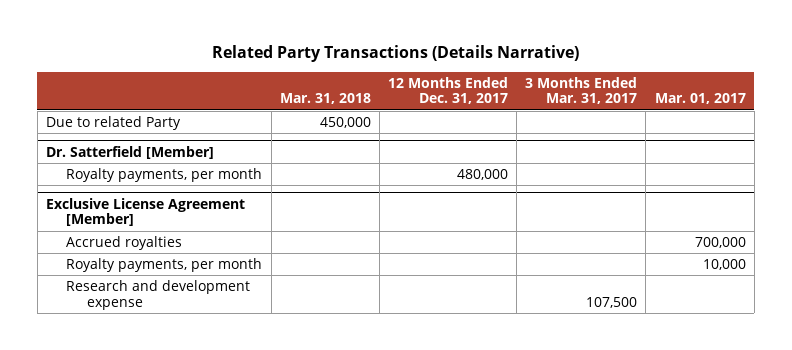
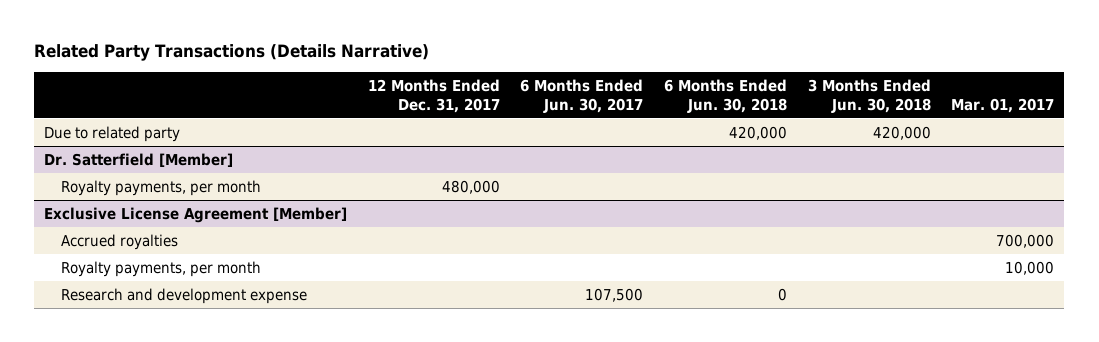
[279,93,371,105] Mar. 31, 2018 -> none
[525,76,638,105] 3 Months Ended Mar. 31, 2017 -> none
none -> [520,78,644,113] 6 Months Ended Jun. 30, 2017
none -> [664,78,788,113] 6 Months Ended Jun. 30, 2018
none -> [807,78,931,113] 3 Months Ended Jun. 30, 2018
[46,115,182,130] Due to related Party -> [44,126,181,143] Due to related party

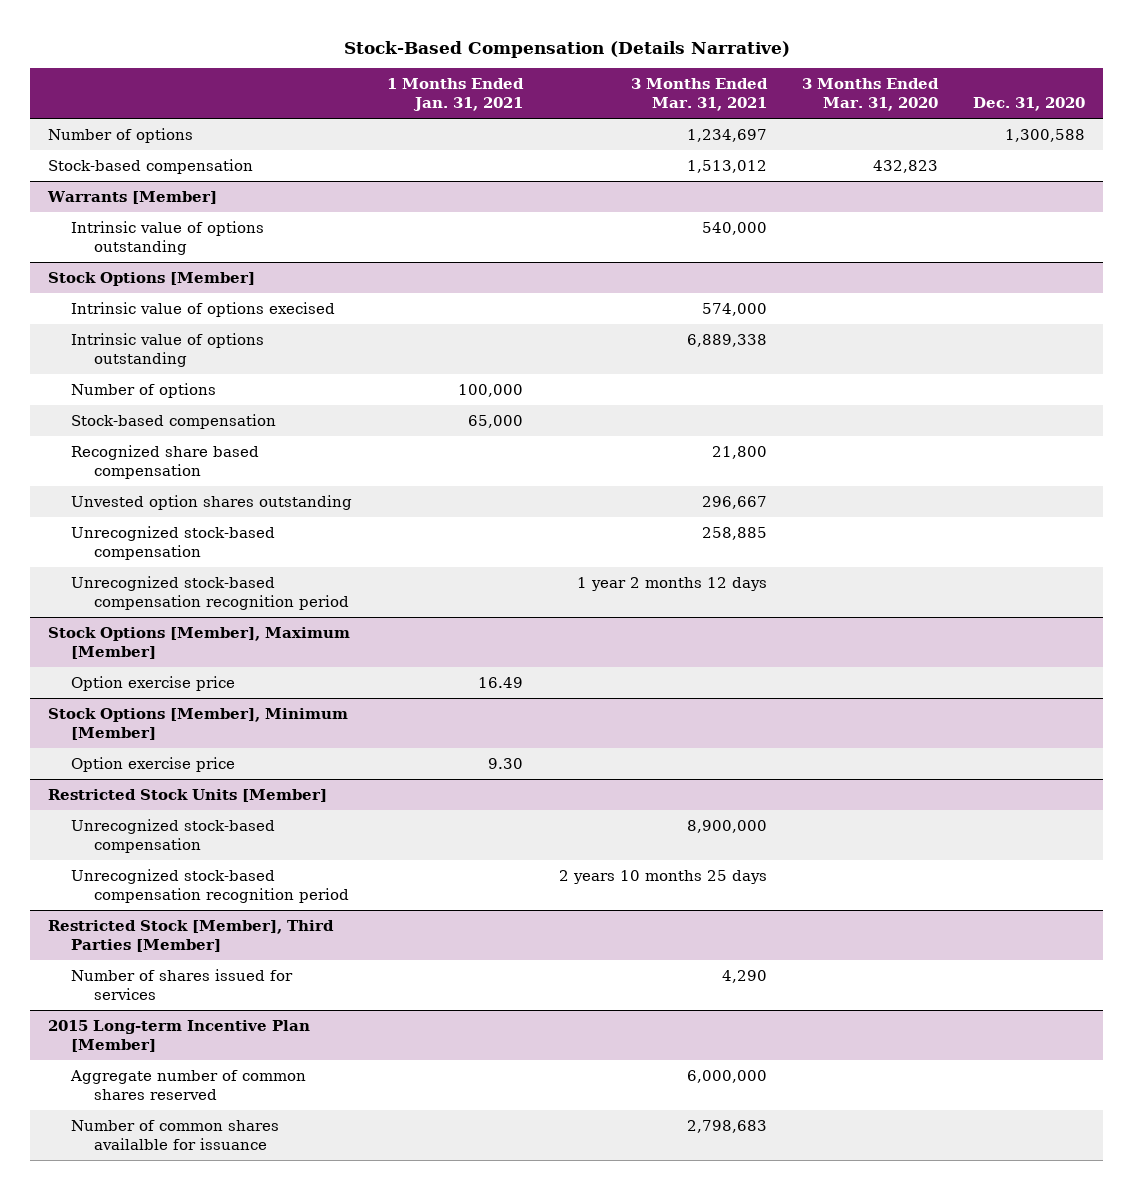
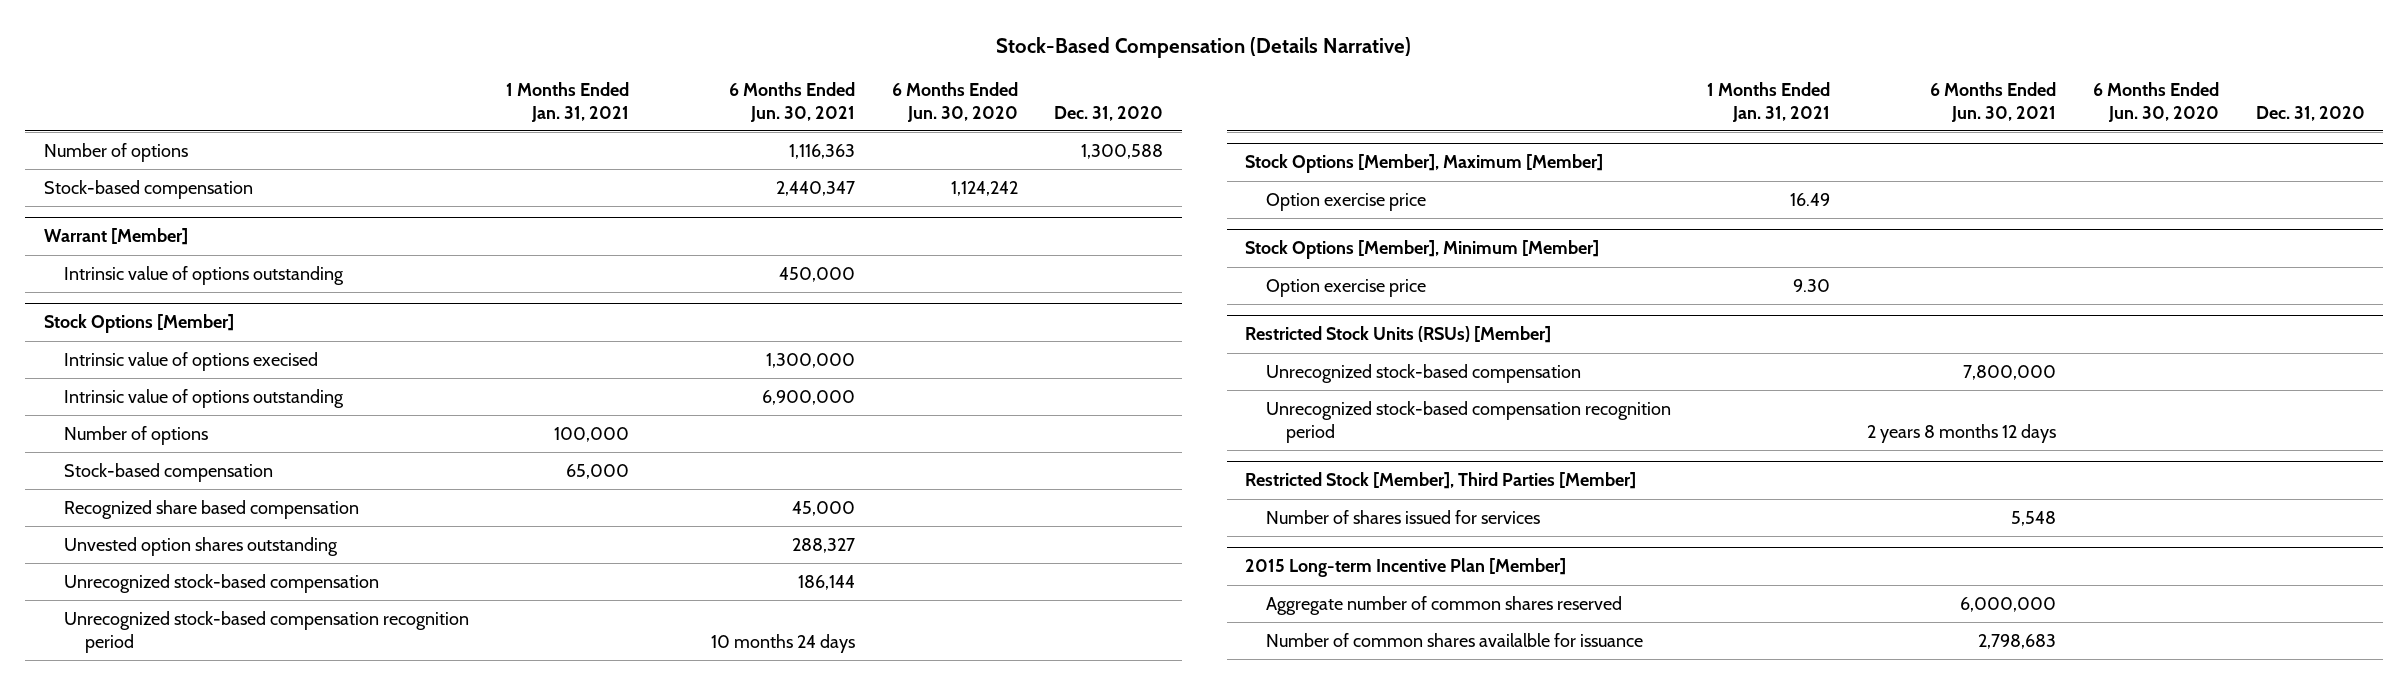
[630,78,768,112] 3 Months Ended Mar. 31, 2021 -> none
[801,78,939,112] 3 Months Ended Mar. 31, 2020 -> none
none -> [728,81,855,122] 6 Months Ended Jun. 30, 2021
none -> [891,81,1018,122] 6 Months Ended Jun. 30, 2020
[46,190,217,204] Warrants [Member] -> [43,228,188,246] Warrant [Member]
[47,788,327,802] Restricted Stock Units [Member] -> [1244,326,1551,344] Restricted Stock Units (RSUs) [Member]

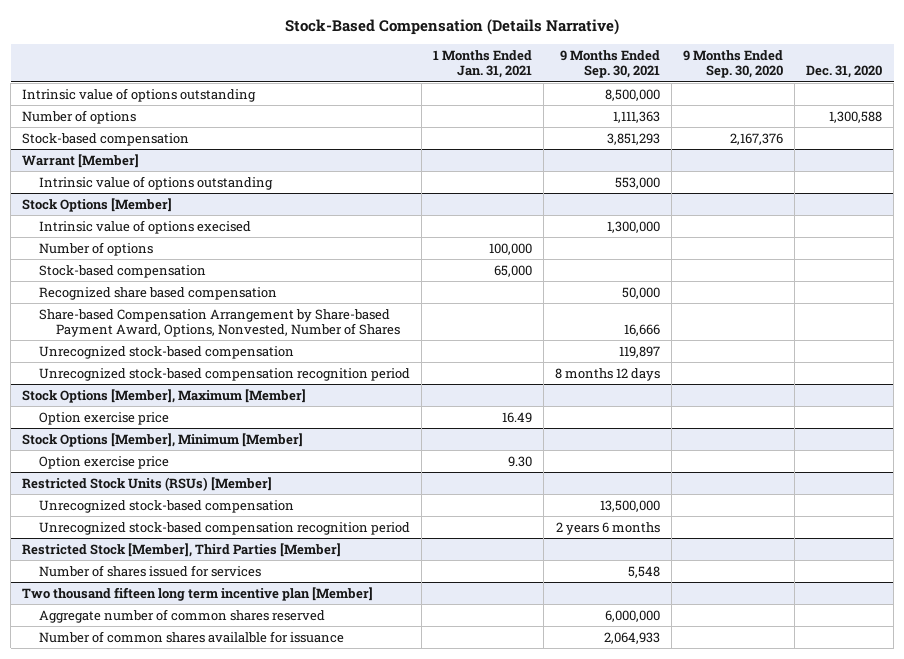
[728,81,855,122] 6 Months Ended Jun. 30, 2021 -> none
[891,81,1018,122] 6 Months Ended Jun. 30, 2020 -> none
none -> [560,50,661,79] 9 Months Ended Sep. 30, 2021
none -> [683,50,784,79] 9 Months Ended Sep. 30, 2020
none -> [22,87,257,102] Intrinsic value of options outstanding
[64,388,345,408] Intrinsic value of options outstanding -> none
[64,536,339,556] Unvested option shares outstanding -> [39,308,401,338] Share-based Compensation Arrangement by Share-based Payment Award, Options, Nonvested, Number of Shares
[1244,558,1566,578] 2015 Long-term Incentive Plan [Member] -> [22,586,374,601] Two thousand fifteen long term incentive plan [Member]

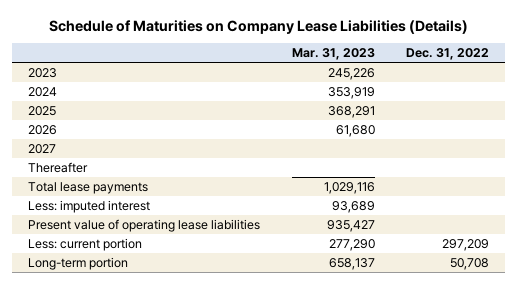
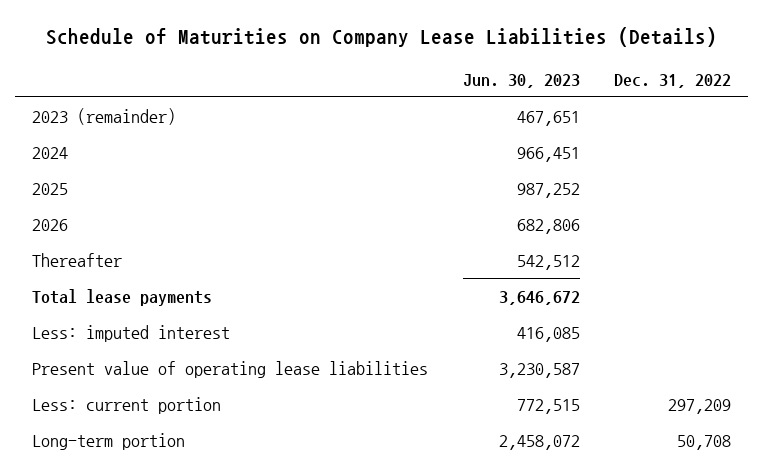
[291,48,375,61] Mar. 31, 2023 -> none
none -> [462,73,580,88] Jun. 30, 2023
[27,67,57,78] 2023 -> [32,107,177,125] 2023 (remainder)
[27,143,56,154] 2027 -> none

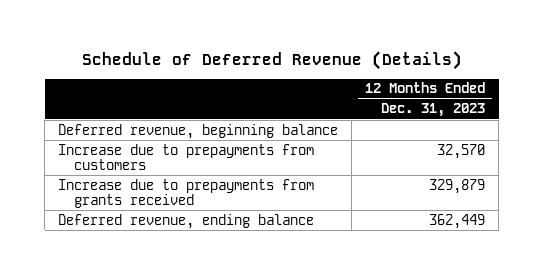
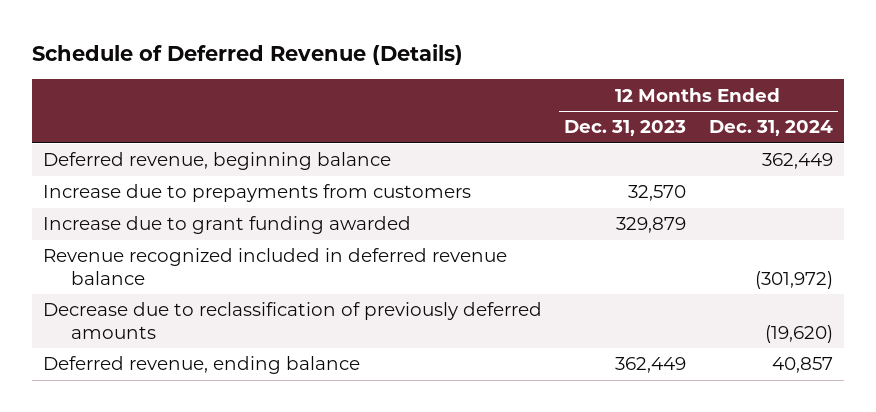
none -> [708,120,833,137] Dec. 31, 2024
[58,178,315,209] Increase due to prepayments from grants received -> [43,216,412,235] Increase due to grant funding awarded
none -> [43,248,508,285] Revenue recognized included in deferred revenue balance
none -> [43,302,543,339] Decrease due to reclassification of previously deferred amounts

